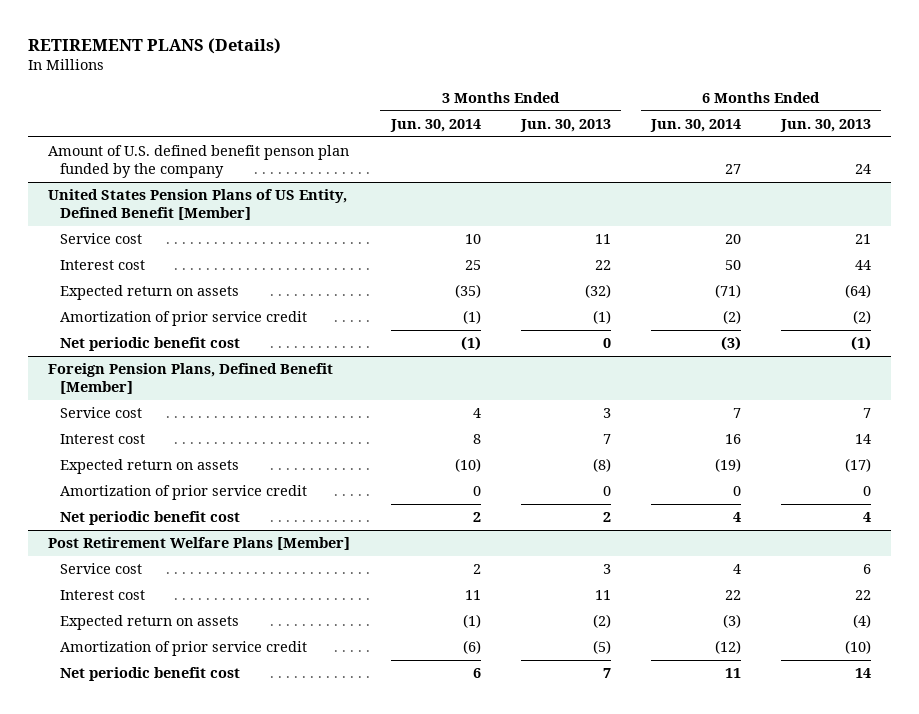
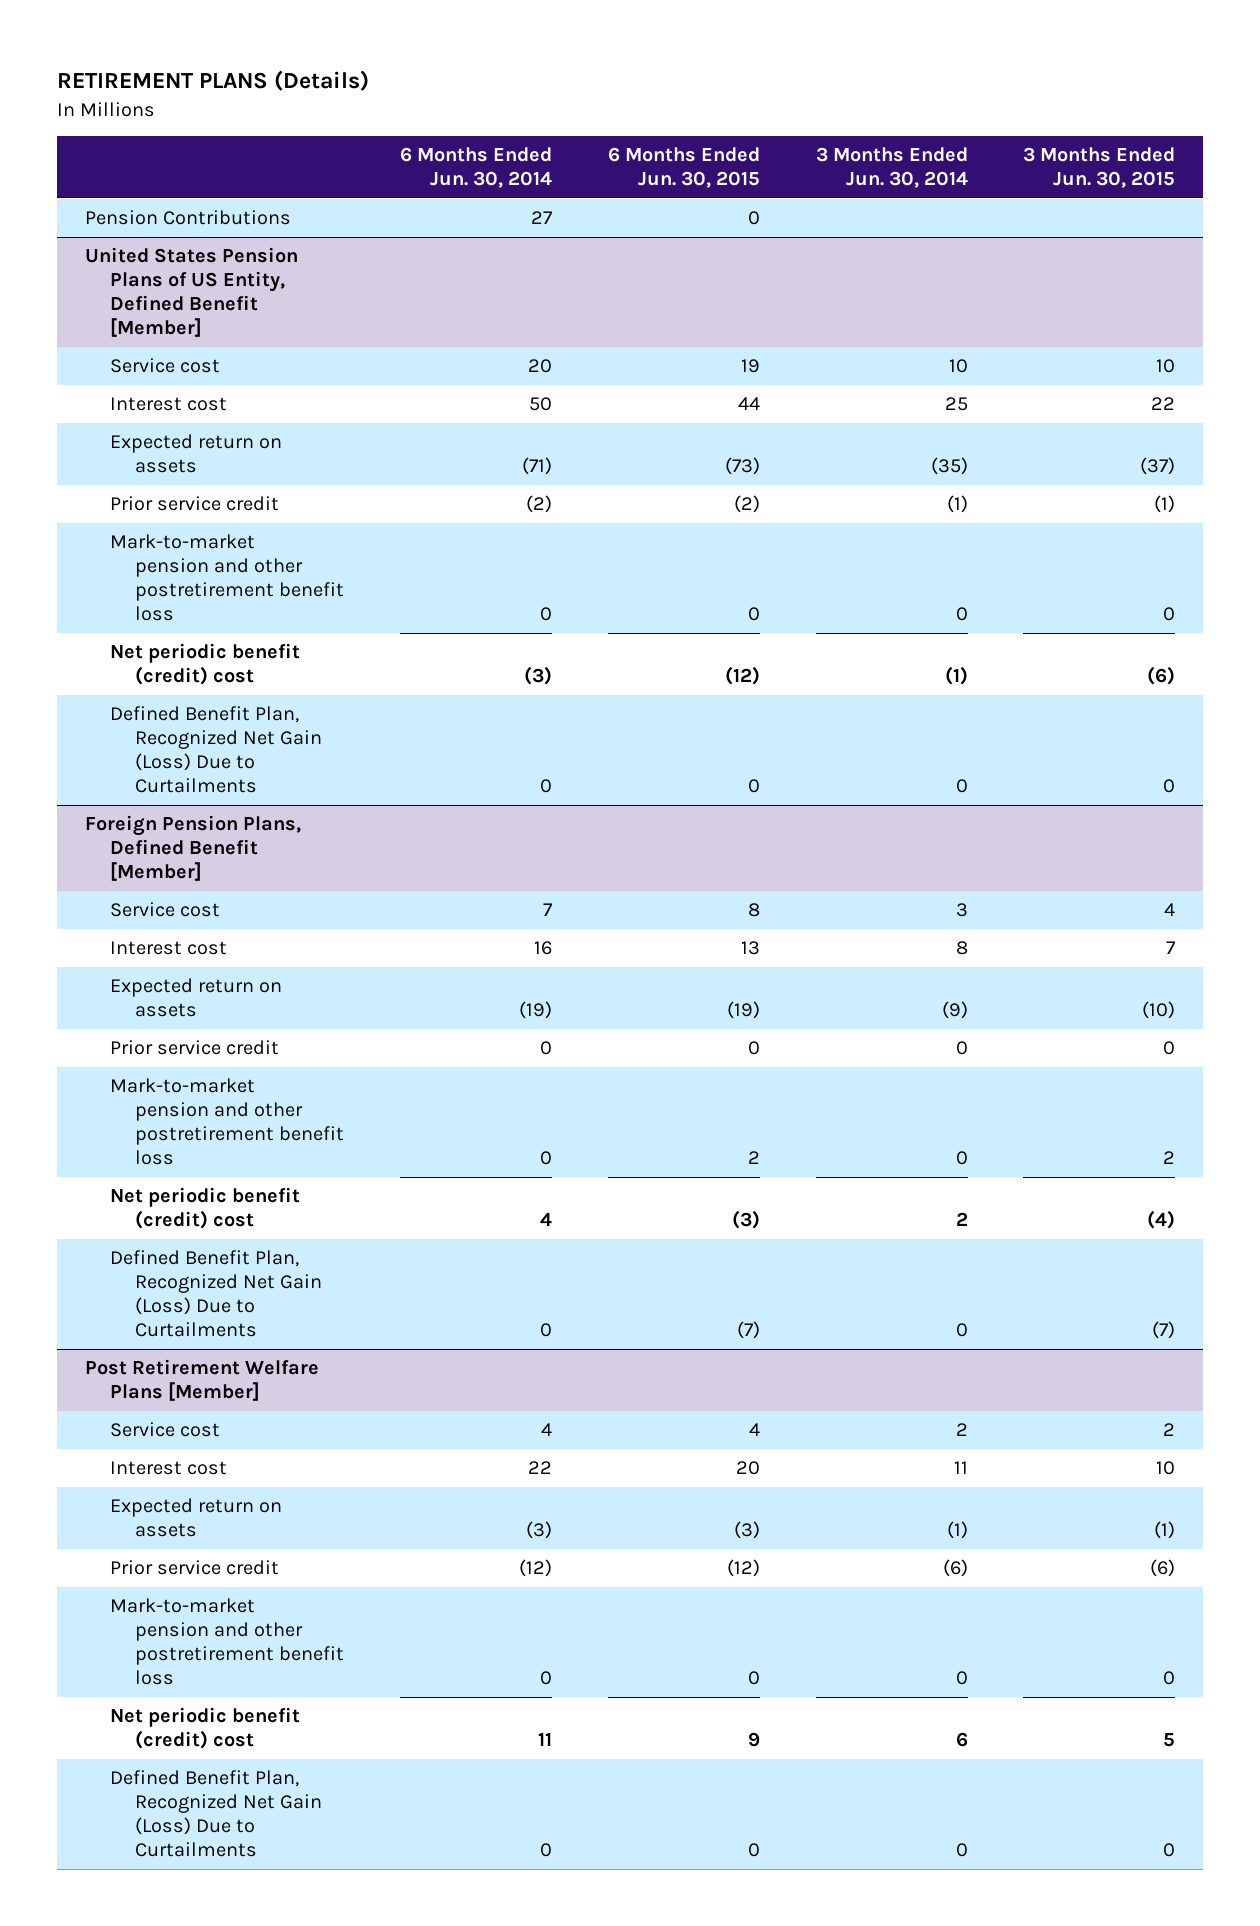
[519,119,611,133] Jun. 30, 2013 -> none
[780,119,872,133] Jun. 30, 2013 -> none
none -> [607,147,760,189] 6 Months Ended Jun. 30, 2015
none -> [1023,147,1176,189] 3 Months Ended Jun. 30, 2015
[48,145,350,179] Amount of U.S. defined benefit penson plan funded by the company -> [85,210,292,226] Pension Contributions
[60,311,308,327] Amortization of prior service credit -> [110,496,280,512] Prior service credit
none -> [110,534,345,622] Mark-to-market pension and other postretirement benefit loss
[60,337,241,352] Net periodic benefit cost -> [110,643,301,686] Net periodic benefit (credit) cost
none -> [110,706,323,794] Defined Benefit Plan, Recognized Net Gain (Loss) Due to Curtailments
[472,408,481,419] 4 -> [955,903,968,918] 3
[454,458,481,473] (10) -> [941,1001,968,1020] (9)
[60,485,308,501] Amortization of prior service credit -> [110,1040,280,1056] Prior service credit
none -> [110,1078,345,1166] Mark-to-market pension and other postretirement benefit loss
[60,511,241,526] Net periodic benefit cost -> [110,1187,301,1230] Net periodic benefit (credit) cost
none -> [110,1250,323,1338] Defined Benefit Plan, Recognized Net Gain (Loss) Due to Curtailments
[60,641,308,657] Amortization of prior service credit -> [110,1560,280,1576] Prior service credit
none -> [110,1598,345,1686] Mark-to-market pension and other postretirement benefit loss
[60,667,241,682] Net periodic benefit cost -> [110,1707,301,1750] Net periodic benefit (credit) cost
none -> [110,1770,323,1858] Defined Benefit Plan, Recognized Net Gain (Loss) Due to Curtailments

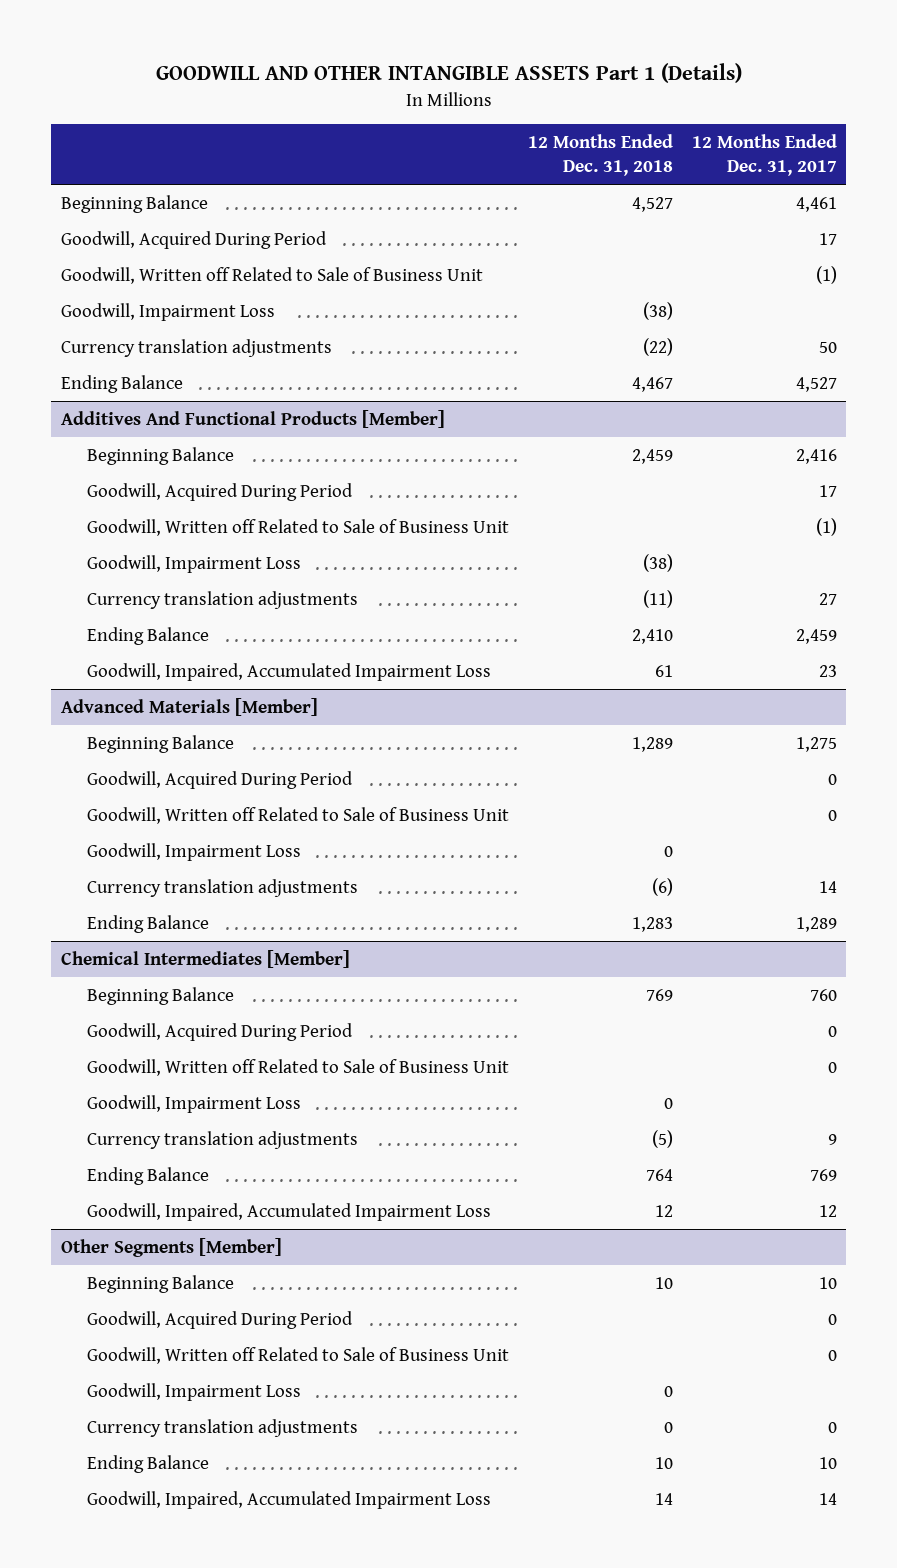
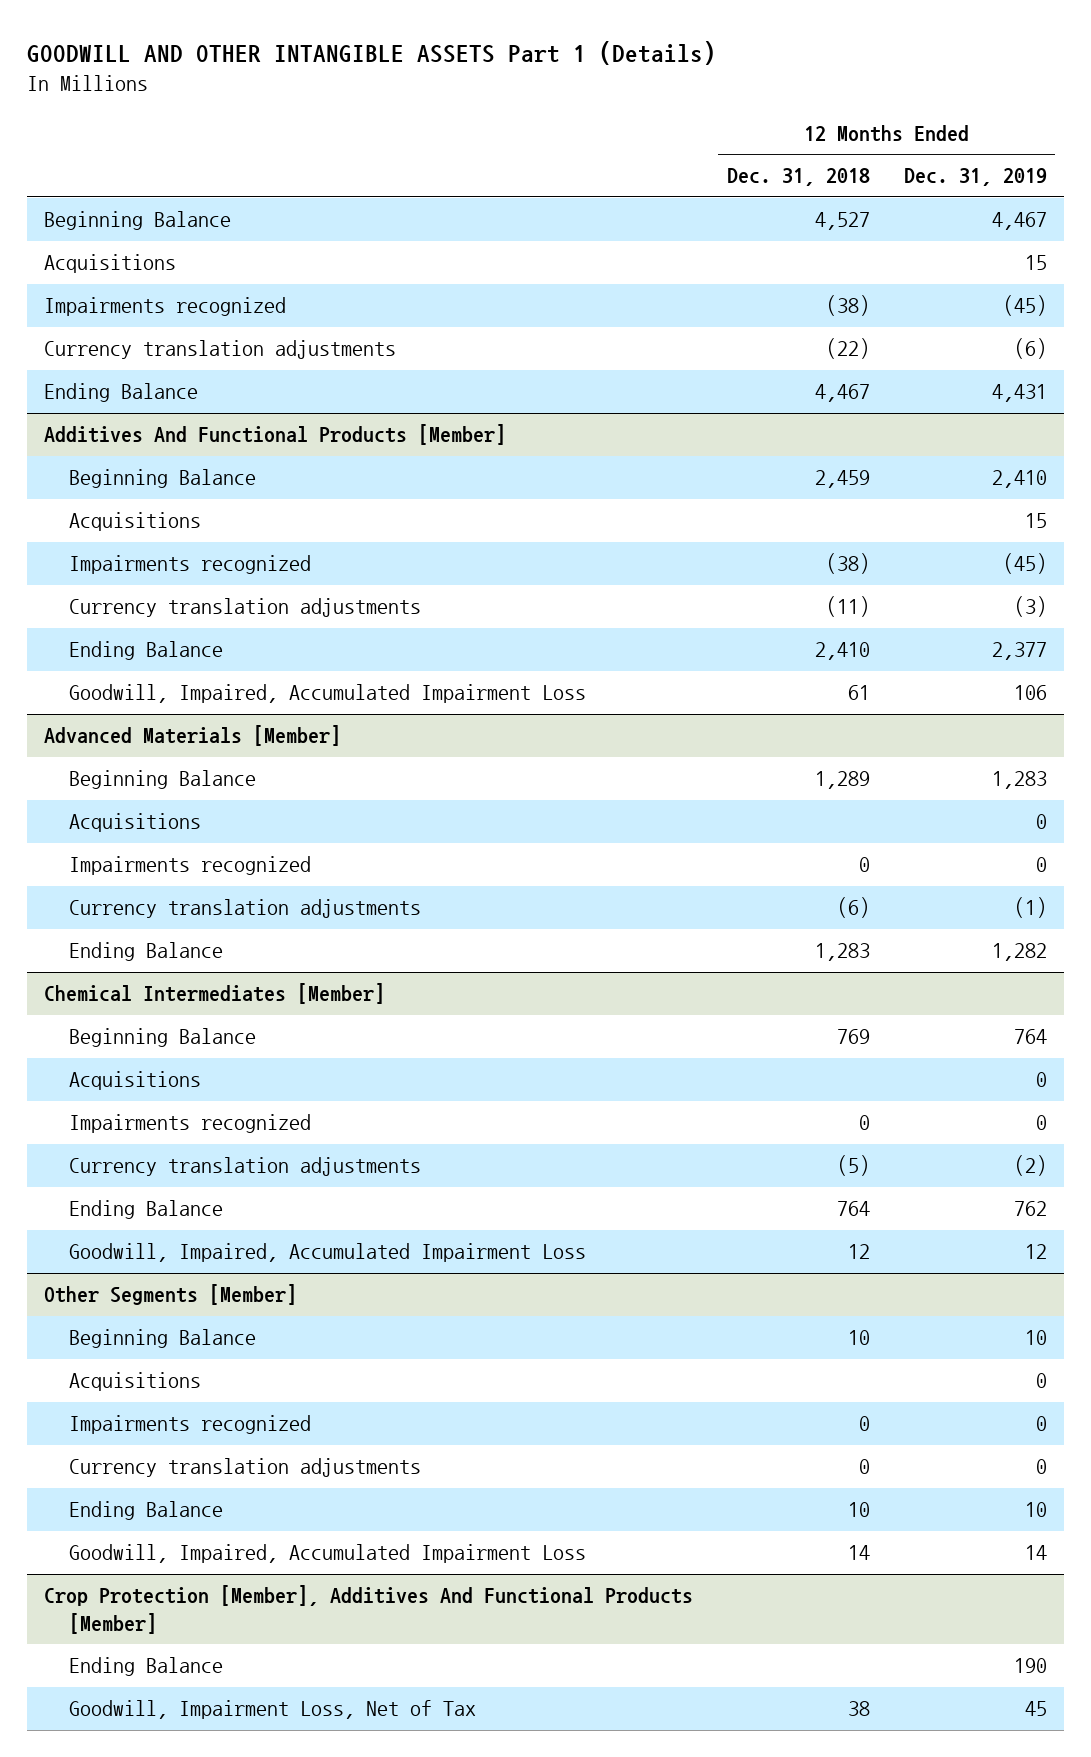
[691,134,837,176] 12 Months Ended Dec. 31, 2017 -> none
none -> [903,168,1047,187] Dec. 31, 2019
[60,266,483,284] Goodwill, Written off Related to Sale of Business Unit -> none
[60,230,327,249] Goodwill, Acquired During Period -> [43,254,176,274] Acquisitions
[60,302,275,321] Goodwill, Impairment Loss -> [43,297,286,317] Impairments recognized
[86,518,509,536] Goodwill, Written off Related to Sale of Business Unit -> none
[86,482,353,501] Goodwill, Acquired During Period -> [68,512,201,532] Acquisitions
[86,554,301,573] Goodwill, Impairment Loss -> [68,555,311,575] Impairments recognized
[86,806,509,824] Goodwill, Written off Related to Sale of Business Unit -> none
[86,770,353,789] Goodwill, Acquired During Period -> [68,813,201,833] Acquisitions
[86,842,301,861] Goodwill, Impairment Loss -> [68,856,311,876] Impairments recognized
[86,1058,509,1076] Goodwill, Written off Related to Sale of Business Unit -> none
[86,1022,353,1041] Goodwill, Acquired During Period -> [68,1071,201,1091] Acquisitions
[86,1094,301,1113] Goodwill, Impairment Loss -> [68,1114,311,1134] Impairments recognized
[86,1346,509,1364] Goodwill, Written off Related to Sale of Business Unit -> none
[86,1310,353,1329] Goodwill, Acquired During Period -> [68,1372,201,1392] Acquisitions
[86,1382,301,1401] Goodwill, Impairment Loss -> [68,1415,311,1435] Impairments recognized
none -> [43,1585,693,1634] Crop Protection [Member], Additives And Functional Products [Member]
none -> [68,1657,223,1677] Ending Balance
none -> [68,1700,476,1720] Goodwill, Impairment Loss, Net of Tax

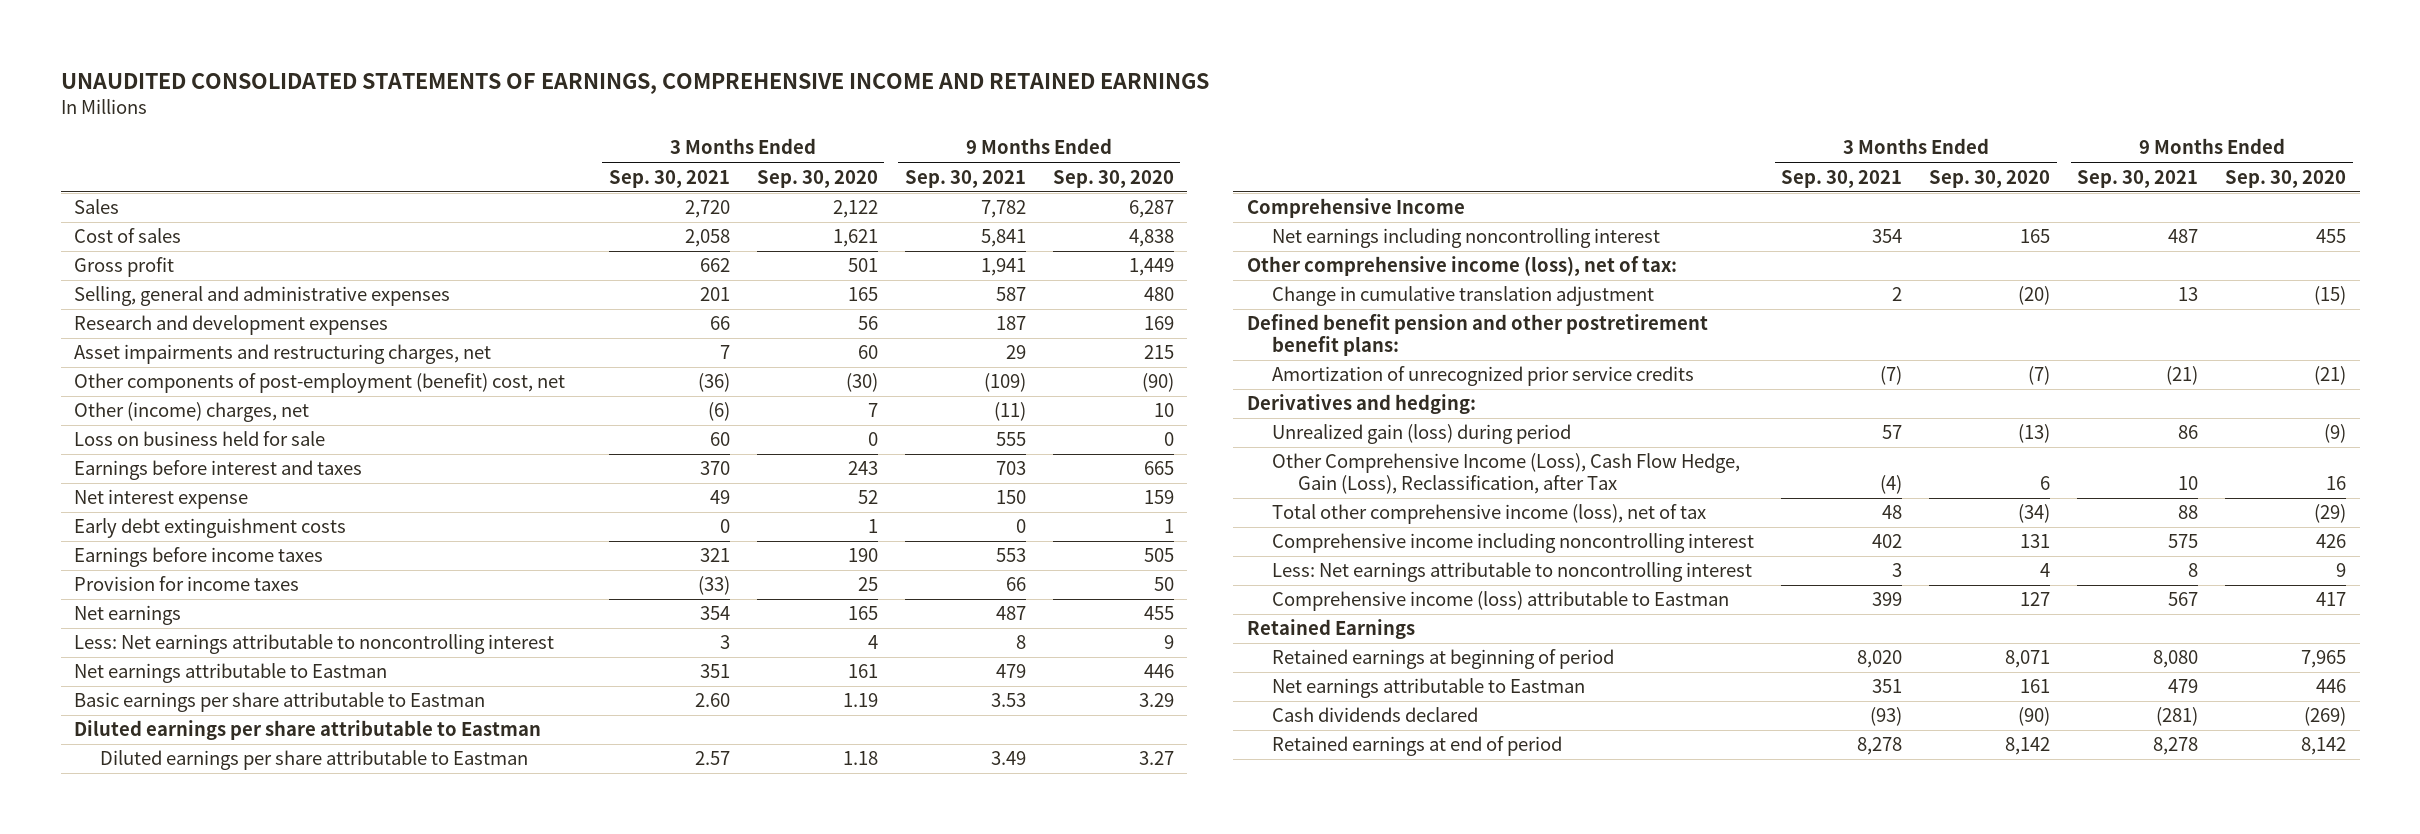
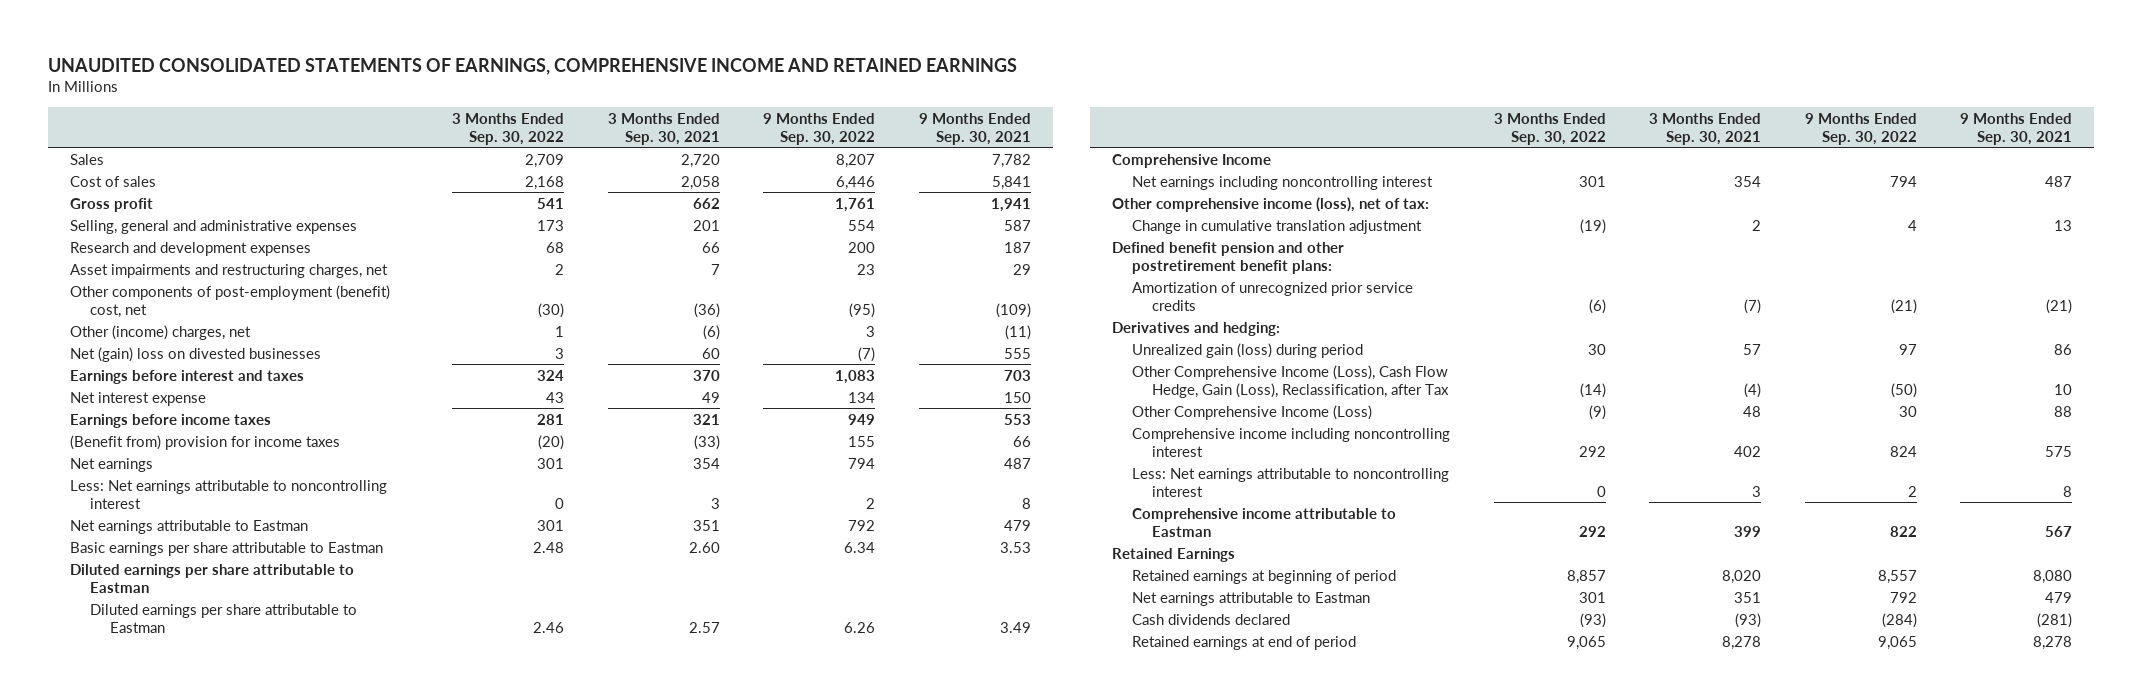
[756,169,878,188] Sep. 30, 2020 -> none
[1052,169,1174,188] Sep. 30, 2020 -> none
none -> [451,112,564,145] 3 Months Ended Sep. 30, 2022
none -> [763,112,876,145] 9 Months Ended Sep. 30, 2022
[74,431,326,447] Loss on business held for sale -> [70,346,322,362] Net (gain) loss on divested businesses
[74,518,347,539] Early debt extinguishment costs -> none
[74,576,300,592] Provision for income taxes -> [70,434,341,450] (Benefit from) provision for income taxes
[1272,504,1707,525] Total other comprehensive income (loss), net of tax -> [1131,404,1372,420] Other Comprehensive Income (Loss)
[1272,591,1730,612] Comprehensive income (loss) attributable to Eastman -> [1131,507,1396,537] Comprehensive income attributable to Eastman

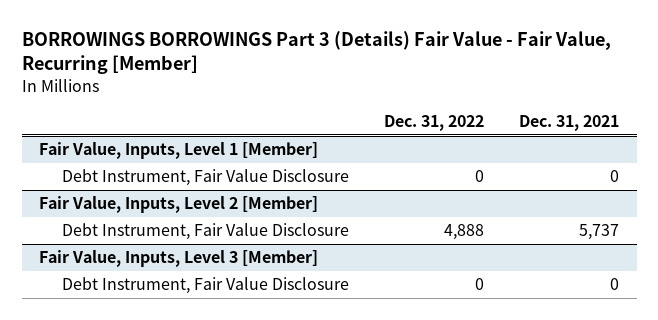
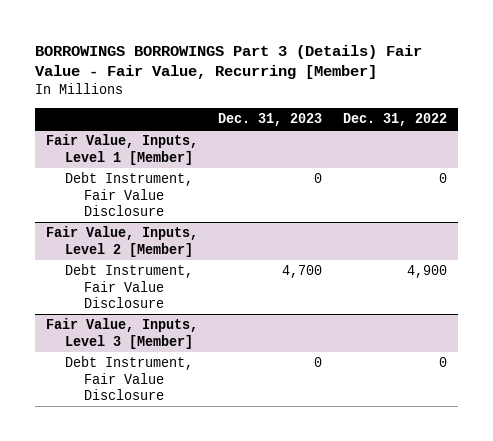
[519,114,620,131] Dec. 31, 2021 -> none
none -> [218,112,323,126] Dec. 31, 2023
[444,224,485,241] 4,888 -> [407,265,448,279] 4,900

